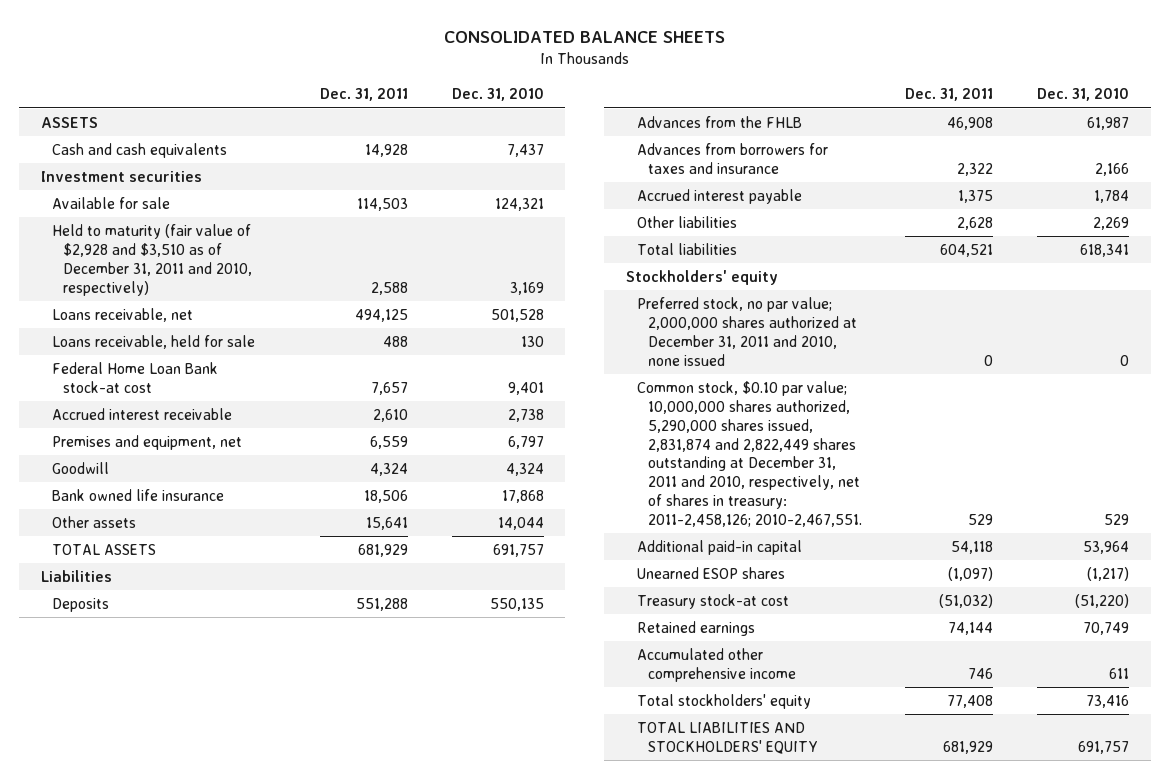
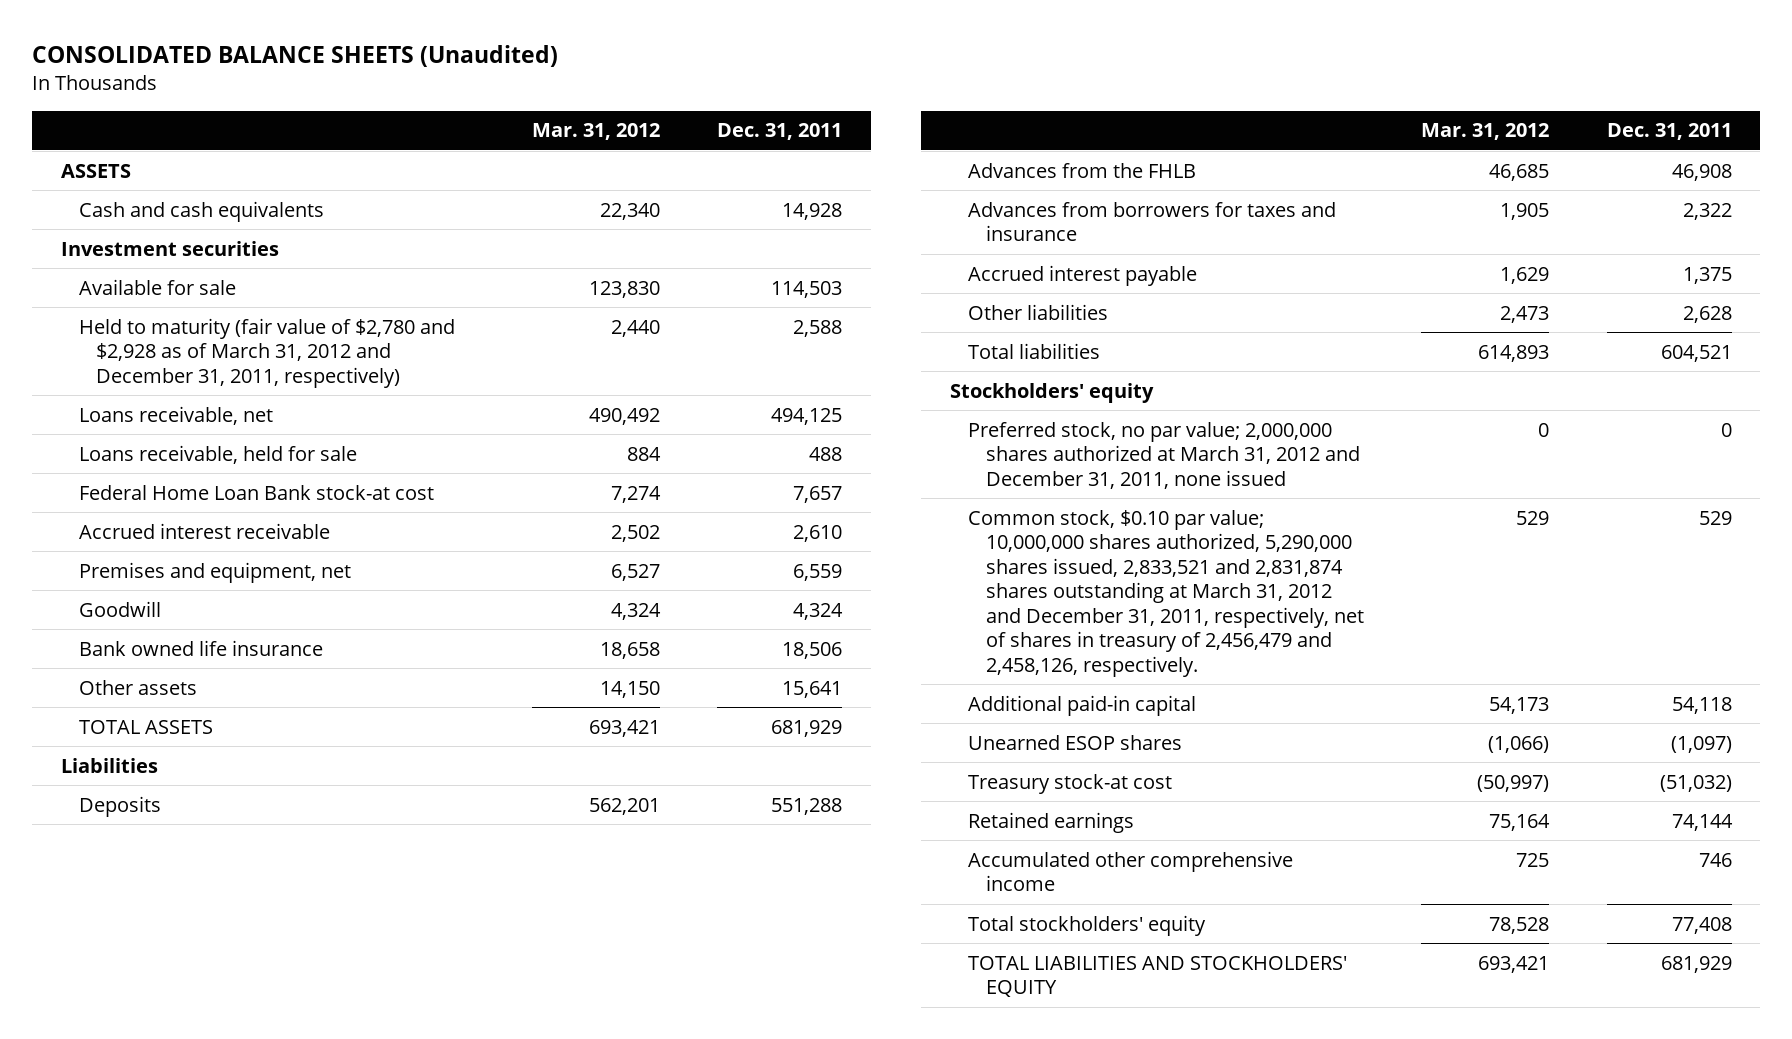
[443,31,725,44] CONSOLIDATED BALANCE SHEETS -> [32,45,559,68] CONSOLIDATED BALANCE SHEETS (Unaudited)
[451,88,544,102] Dec. 31, 2010 -> none
none -> [531,123,660,141] Mar. 31, 2012
[51,224,252,296] Held to maturity (fair value of $2,928 and $3,510 as of December 31, 2011 and 2010, respectively) -> [78,317,455,388] Held to maturity (fair value of $2,780 and $2,928 as of March 31, 2012 and December 31, 2011, respectively)
[637,297,858,366] Preferred stock, no par value; 2,000,000 shares authorized at December 31, 2011 and 2010, none issued -> [967,421,1360,489] Preferred stock, no par value; 2,000,000 shares authorized at March 31, 2012 and December 31, 2011, none issued
[637,381,863,528] Common stock, $0.10 par value; 10,000,000 shares authorized, 5,290,000 shares issued, 2,831,874 and 2,822,449 shares outstanding at December 31, 2011 and 2010, respectively, net of shares in treasury: 2011-2,458,126; 2010-2,467,551. -> [967,509,1364,678] Common stock, $0.10 par value; 10,000,000 shares authorized, 5,290,000 shares issued, 2,833,521 and 2,831,874 shares outstanding at March 31, 2012 and December 31, 2011, respectively, net of shares in treasury of 2,456,479 and 2,458,126, respectively.

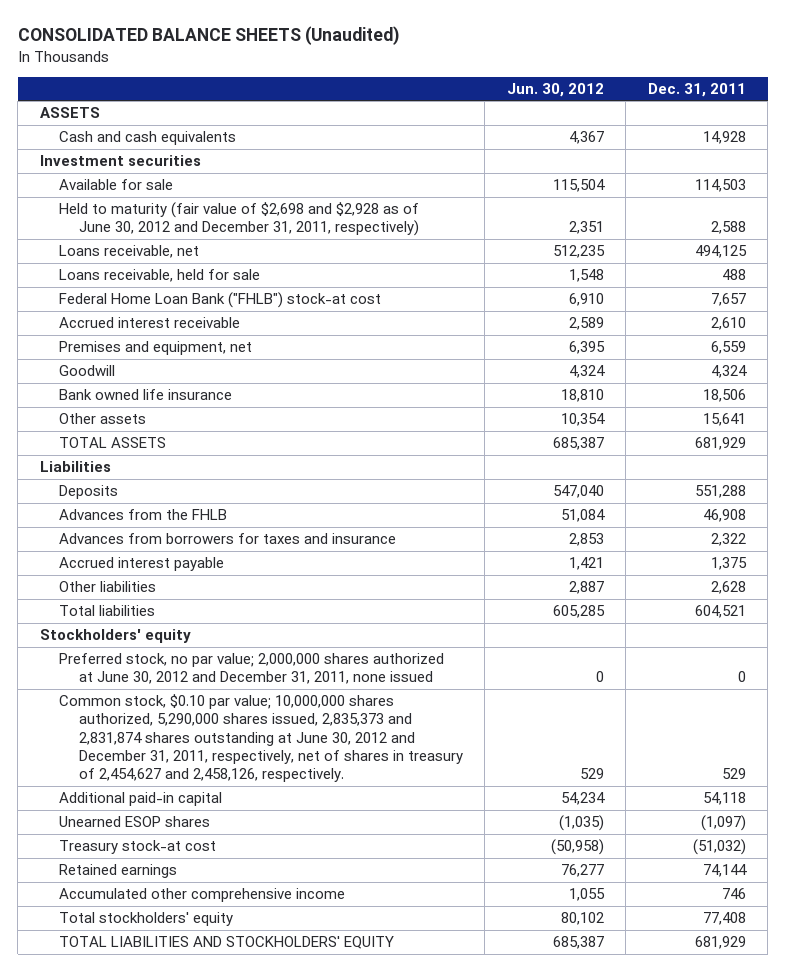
[531,123,660,141] Mar. 31, 2012 -> none
none -> [506,82,604,97] Jun. 30, 2012
[78,317,455,388] Held to maturity (fair value of $2,780 and $2,928 as of March 31, 2012 and December 31, 2011, respectively) -> [59,202,420,237] Held to maturity (fair value of $2,698 and $2,928 as of June 30, 2012 and December 31, 2011, respectively)
[78,484,434,500] Federal Home Loan Bank stock-at cost -> [59,292,382,309] Federal Home Loan Bank ("FHLB") stock-at cost
[967,421,1360,489] Preferred stock, no par value; 2,000,000 shares authorized at March 31, 2012 and December 31, 2011, none issued -> [59,653,445,685] Preferred stock, no par value; 2,000,000 shares authorized at June 30, 2012 and December 31, 2011, none issued
[967,509,1364,678] Common stock, $0.10 par value; 10,000,000 shares authorized, 5,290,000 shares issued, 2,833,521 and 2,831,874 shares outstanding at March 31, 2012 and December 31, 2011, respectively, net of shares in treasury of 2,456,479 and 2,458,126, respectively. -> [59,694,463,783] Common stock, $0.10 par value; 10,000,000 shares authorized, 5,290,000 shares issued, 2,835,373 and 2,831,874 shares outstanding at June 30, 2012 and December 31, 2011, respectively, net of shares in treasury of 2,454,627 and 2,458,126, respectively.

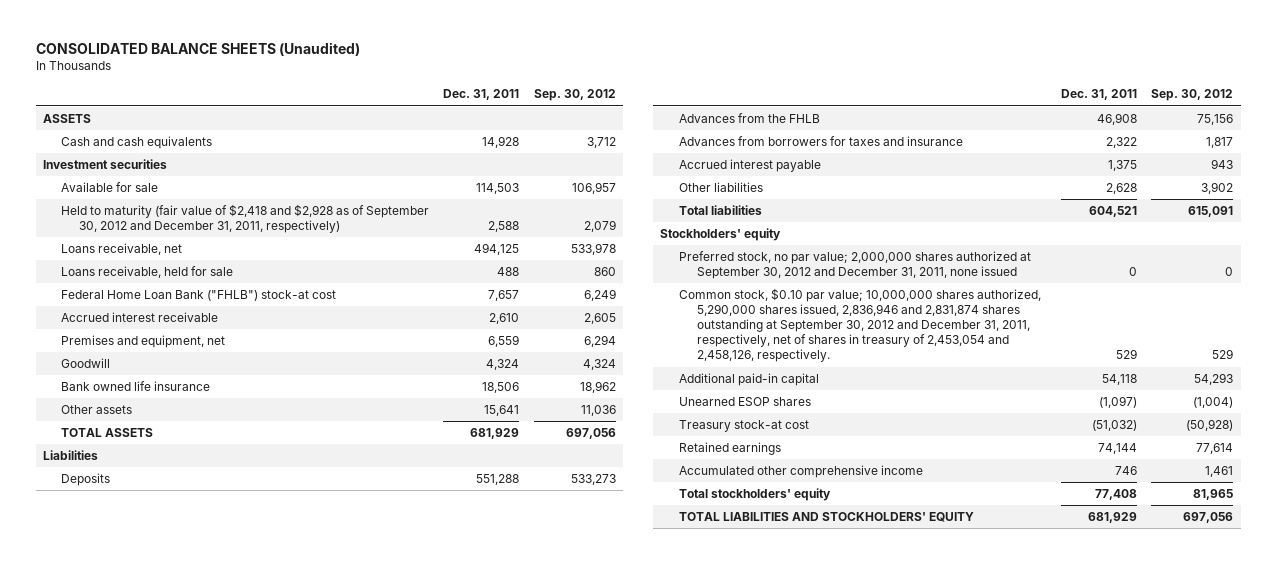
[506,82,604,97] Jun. 30, 2012 -> none
none -> [533,89,616,102] Sep. 30, 2012
[59,202,420,237] Held to maturity (fair value of $2,698 and $2,928 as of June 30, 2012 and December 31, 2011, respectively) -> [61,203,430,234] Held to maturity (fair value of $2,418 and $2,928 as of September 30, 2012 and December 31, 2011, respectively)
[59,653,445,685] Preferred stock, no par value; 2,000,000 shares authorized at June 30, 2012 and December 31, 2011, none issued -> [678,250,1031,280] Preferred stock, no par value; 2,000,000 shares authorized at September 30, 2012 and December 31, 2011, none issued
[59,694,463,783] Common stock, $0.10 par value; 10,000,000 shares authorized, 5,290,000 shares issued, 2,835,373 and 2,831,874 shares outstanding at June 30, 2012 and December 31, 2011, respectively, net of shares in treasury of 2,454,627 and 2,458,126, respectively. -> [678,287,1041,363] Common stock, $0.10 par value; 10,000,000 shares authorized, 5,290,000 shares issued, 2,836,946 and 2,831,874 shares outstanding at September 30, 2012 and December 31, 2011, respectively, net of shares in treasury of 2,453,054 and 2,458,126, respectively.

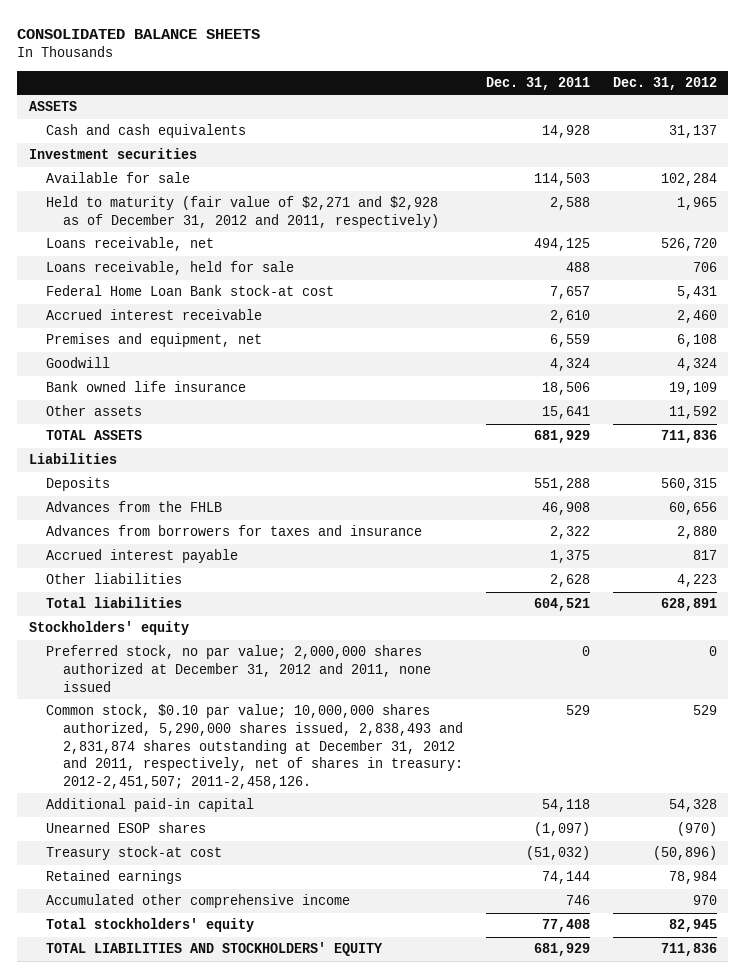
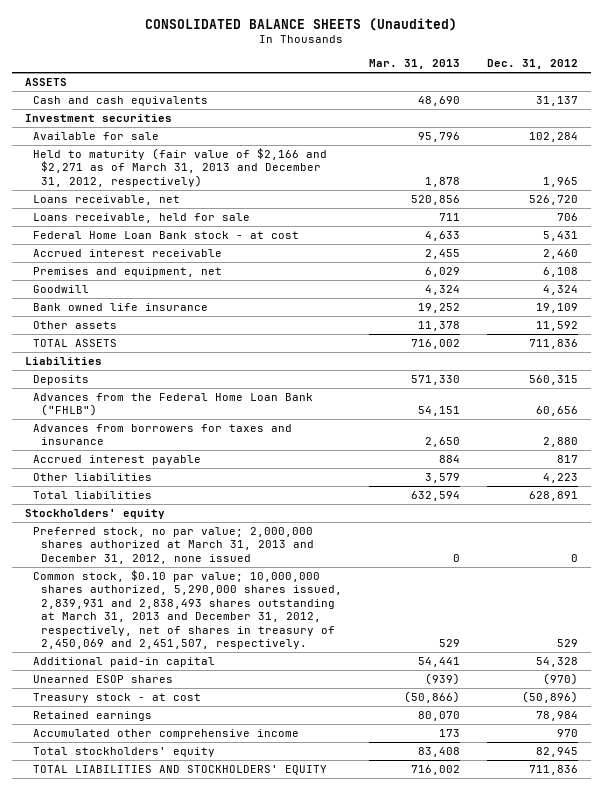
[17,28,261,39] CONSOLIDATED BALANCE SHEETS -> [145,17,458,31] CONSOLIDATED BALANCE SHEETS (Unaudited)
[486,76,591,90] Dec. 31, 2011 -> none
none -> [368,59,460,70] Mar. 31, 2013
[46,196,440,228] Held to maturity (fair value of $2,271 and $2,928 as of December 31, 2012 and 2011, respectively) -> [33,147,328,187] Held to maturity (fair value of $2,166 and $2,271 as of March 31, 2013 and December 31, 2012, respectively)
[46,285,335,297] Federal Home Loan Bank stock-at cost -> [33,230,300,239] Federal Home Loan Bank stock - at cost
[46,501,223,513] Advances from the FHLB -> [33,392,314,417] Advances from the Federal Home Loan Bank ("FHLB")
[46,645,432,692] Preferred stock, no par value; 2,000,000 shares authorized at December 31, 2012 and 2011, none issued -> [33,526,315,564] Preferred stock, no par value; 2,000,000 shares authorized at March 31, 2013 and December 31, 2012, none issued
[46,704,464,789] Common stock, $0.10 par value; 10,000,000 shares authorized, 5,290,000 shares issued, 2,838,493 and 2,831,874 shares outstanding at December 31, 2012 and 2011, respectively, net of shares in treasury: 2012-2,451,507; 2011-2,458,126. -> [33,569,343,650] Common stock, $0.10 par value; 10,000,000 shares authorized, 5,290,000 shares issued, 2,839,931 and 2,838,493 shares outstanding at March 31, 2013 and December 31, 2012, respectively, net of shares in treasury of 2,450,069 and 2,451,507, respectively.
[46,846,223,861] Treasury stock-at cost -> [33,692,202,703] Treasury stock - at cost

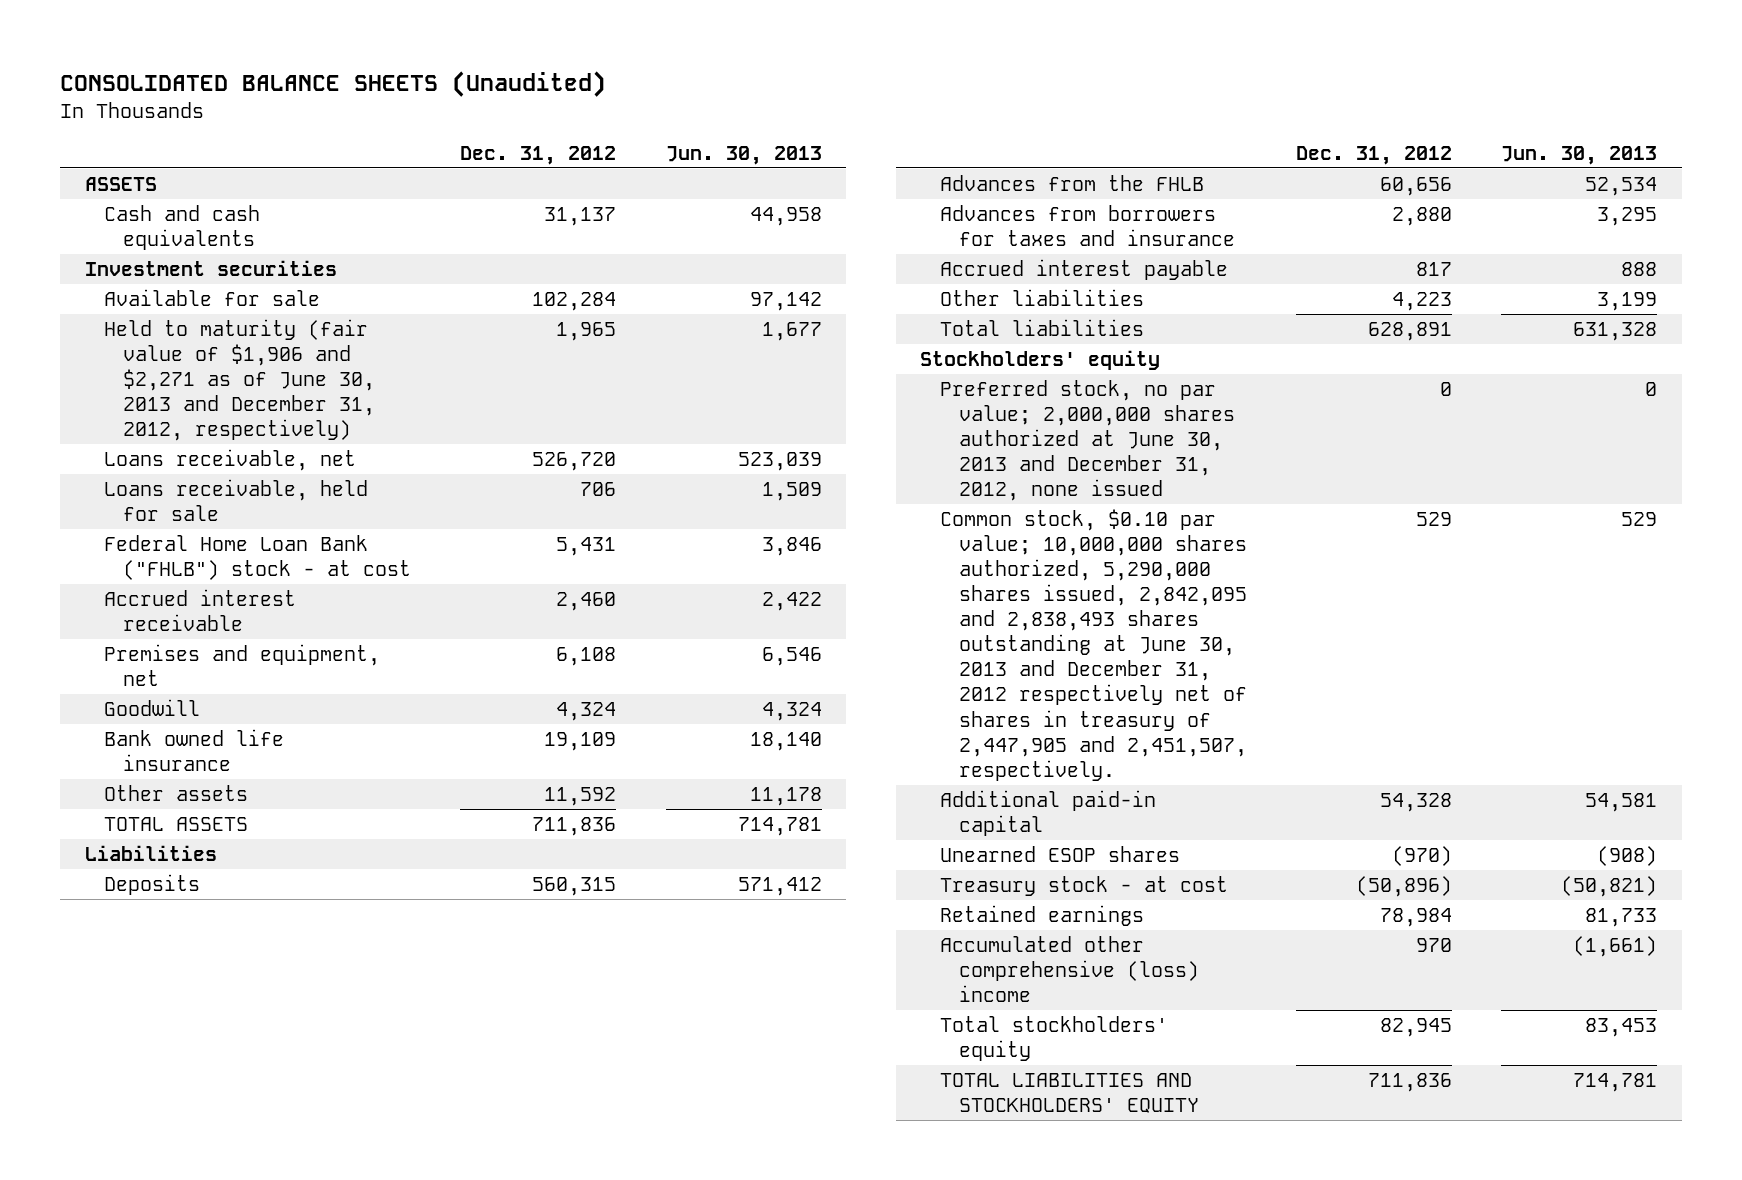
[368,59,460,70] Mar. 31, 2013 -> none
none -> [665,145,822,165] Jun. 30, 2013
[33,147,328,187] Held to maturity (fair value of $2,166 and $2,271 as of March 31, 2013 and December 31, 2012, respectively) -> [104,318,376,442] Held to maturity (fair value of $1,906 and $2,271 as of June 30, 2013 and December 31, 2012, respectively)
[33,230,300,239] Federal Home Loan Bank stock - at cost -> [104,534,412,580] Federal Home Loan Bank ("FHLB") stock - at cost
[33,392,314,417] Advances from the Federal Home Loan Bank ("FHLB") -> [939,174,1204,191] Advances from the FHLB
[33,526,315,564] Preferred stock, no par value; 2,000,000 shares authorized at March 31, 2013 and December 31, 2012, none issued -> [939,379,1235,502] Preferred stock, no par value; 2,000,000 shares authorized at June 30, 2013 and December 31, 2012, none issued
[33,569,343,650] Common stock, $0.10 par value; 10,000,000 shares authorized, 5,290,000 shares issued, 2,839,931 and 2,838,493 shares outstanding at March 31, 2013 and December 31, 2012, respectively, net of shares in treasury of 2,450,069 and 2,451,507, respectively. -> [939,508,1247,781] Common stock, $0.10 par value; 10,000,000 shares authorized, 5,290,000 shares issued, 2,842,095 and 2,838,493 shares outstanding at June 30, 2013 and December 31, 2012 respectively net of shares in treasury of 2,447,905 and 2,451,507, respectively.
[33,728,300,739] Accumulated other comprehensive income -> [939,935,1199,1003] Accumulated other comprehensive (loss) income

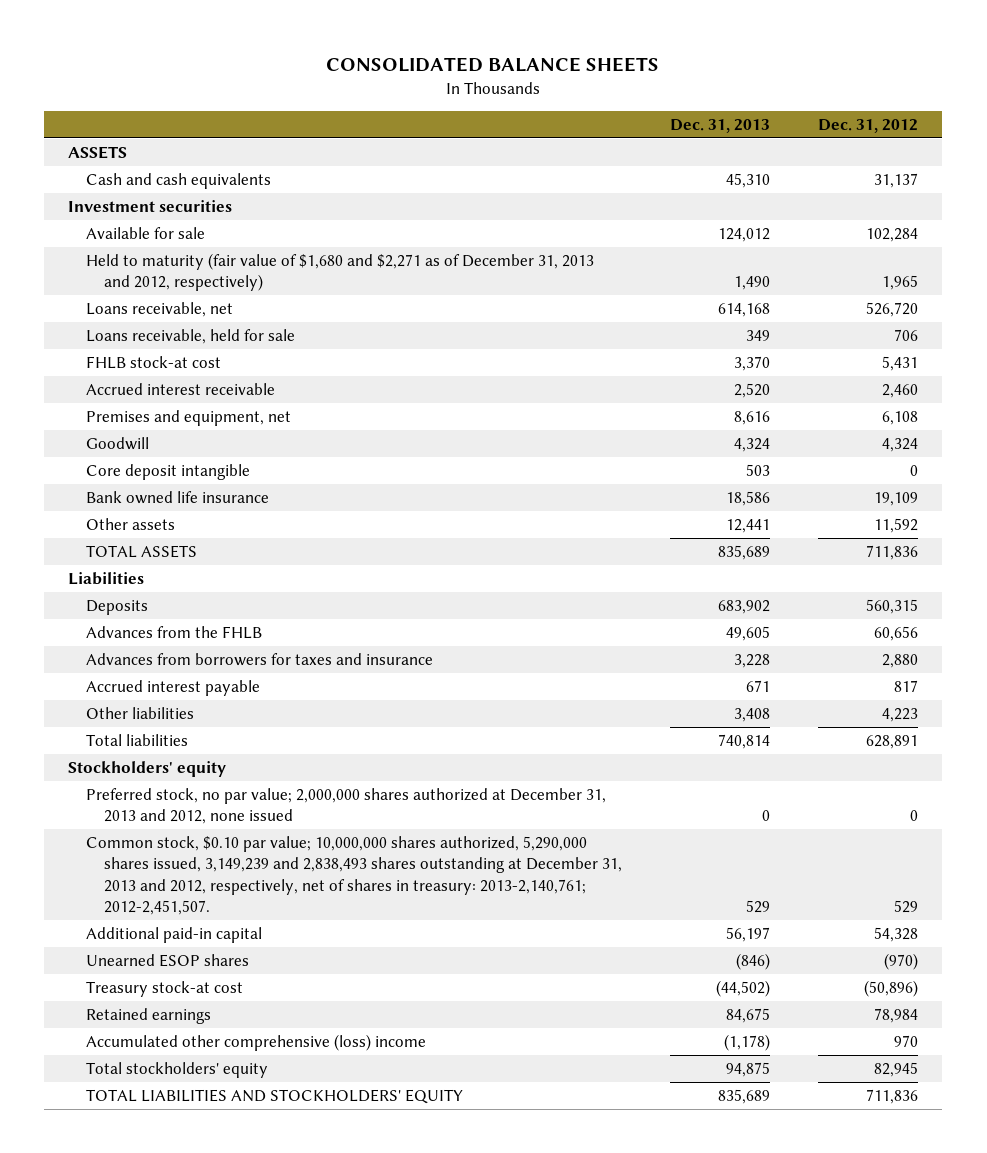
[60,71,607,98] CONSOLIDATED BALANCE SHEETS (Unaudited) -> [326,56,660,72] CONSOLIDATED BALANCE SHEETS
[665,145,822,165] Jun. 30, 2013 -> none
none -> [669,118,770,133] Dec. 31, 2013
[104,318,376,442] Held to maturity (fair value of $1,906 and $2,271 as of June 30, 2013 and December 31, 2012, respectively) -> [85,252,594,292] Held to maturity (fair value of $1,680 and $2,271 as of December 31, 2013 and 2012, respectively)
[104,534,412,580] Federal Home Loan Bank ("FHLB") stock - at cost -> [85,355,221,369] FHLB stock-at cost
none -> [85,463,250,480] Core deposit intangible
[939,379,1235,502] Preferred stock, no par value; 2,000,000 shares authorized at June 30, 2013 and December 31, 2012, none issued -> [85,787,606,825] Preferred stock, no par value; 2,000,000 shares authorized at December 31, 2013 and 2012, none issued
[939,508,1247,781] Common stock, $0.10 par value; 10,000,000 shares authorized, 5,290,000 shares issued, 2,842,095 and 2,838,493 shares outstanding at June 30, 2013 and December 31, 2012 respectively net of shares in treasury of 2,447,905 and 2,451,507, respectively. -> [85,835,622,915] Common stock, $0.10 par value; 10,000,000 shares authorized, 5,290,000 shares issued, 3,149,239 and 2,838,493 shares outstanding at December 31, 2013 and 2012, respectively, net of shares in treasury: 2013-2,140,761; 2012-2,451,507.
[939,875,1228,896] Treasury stock - at cost -> [85,980,243,997] Treasury stock-at cost

